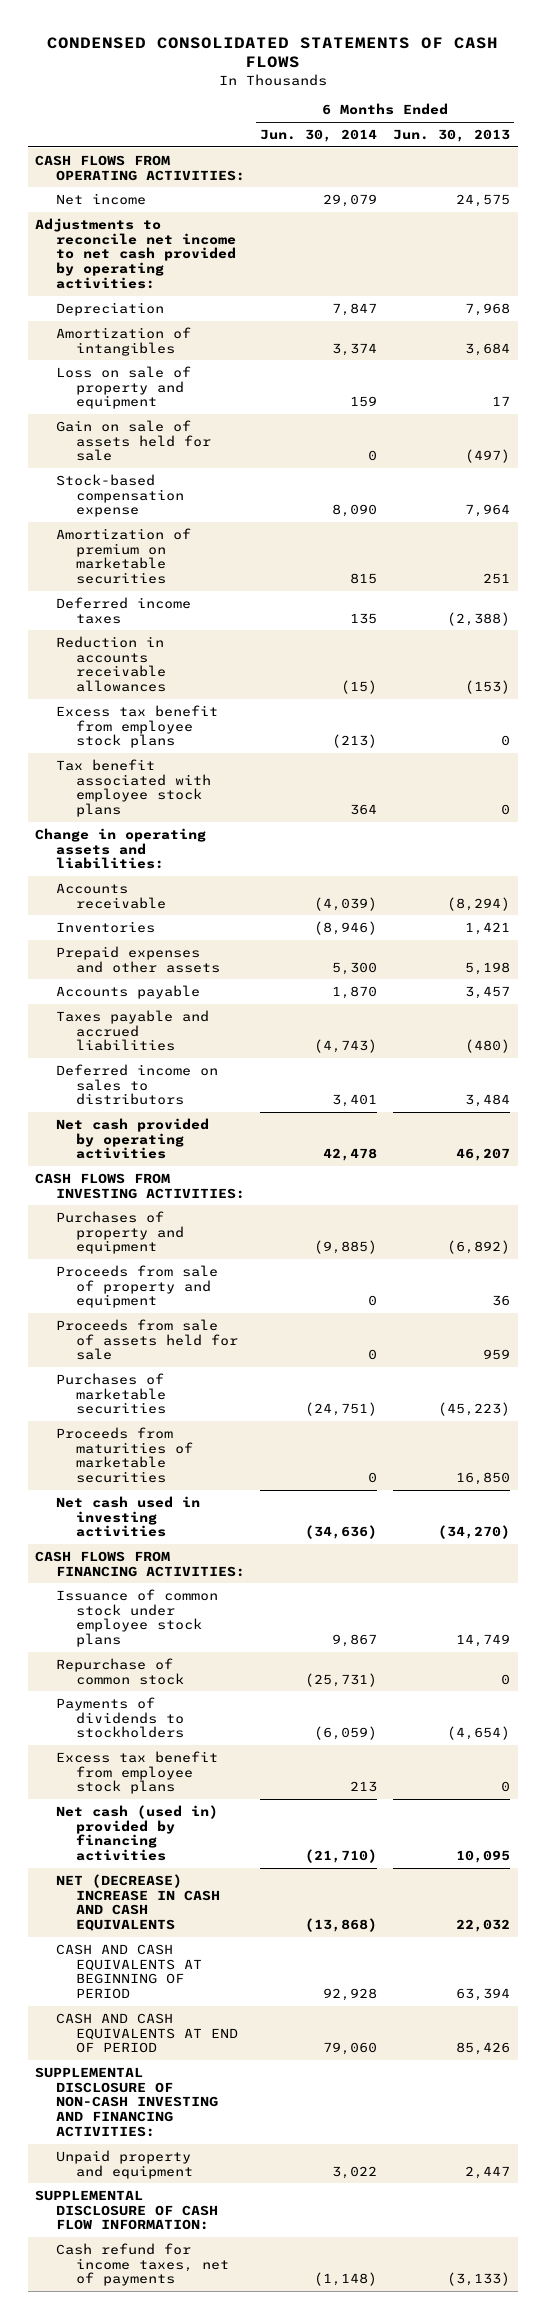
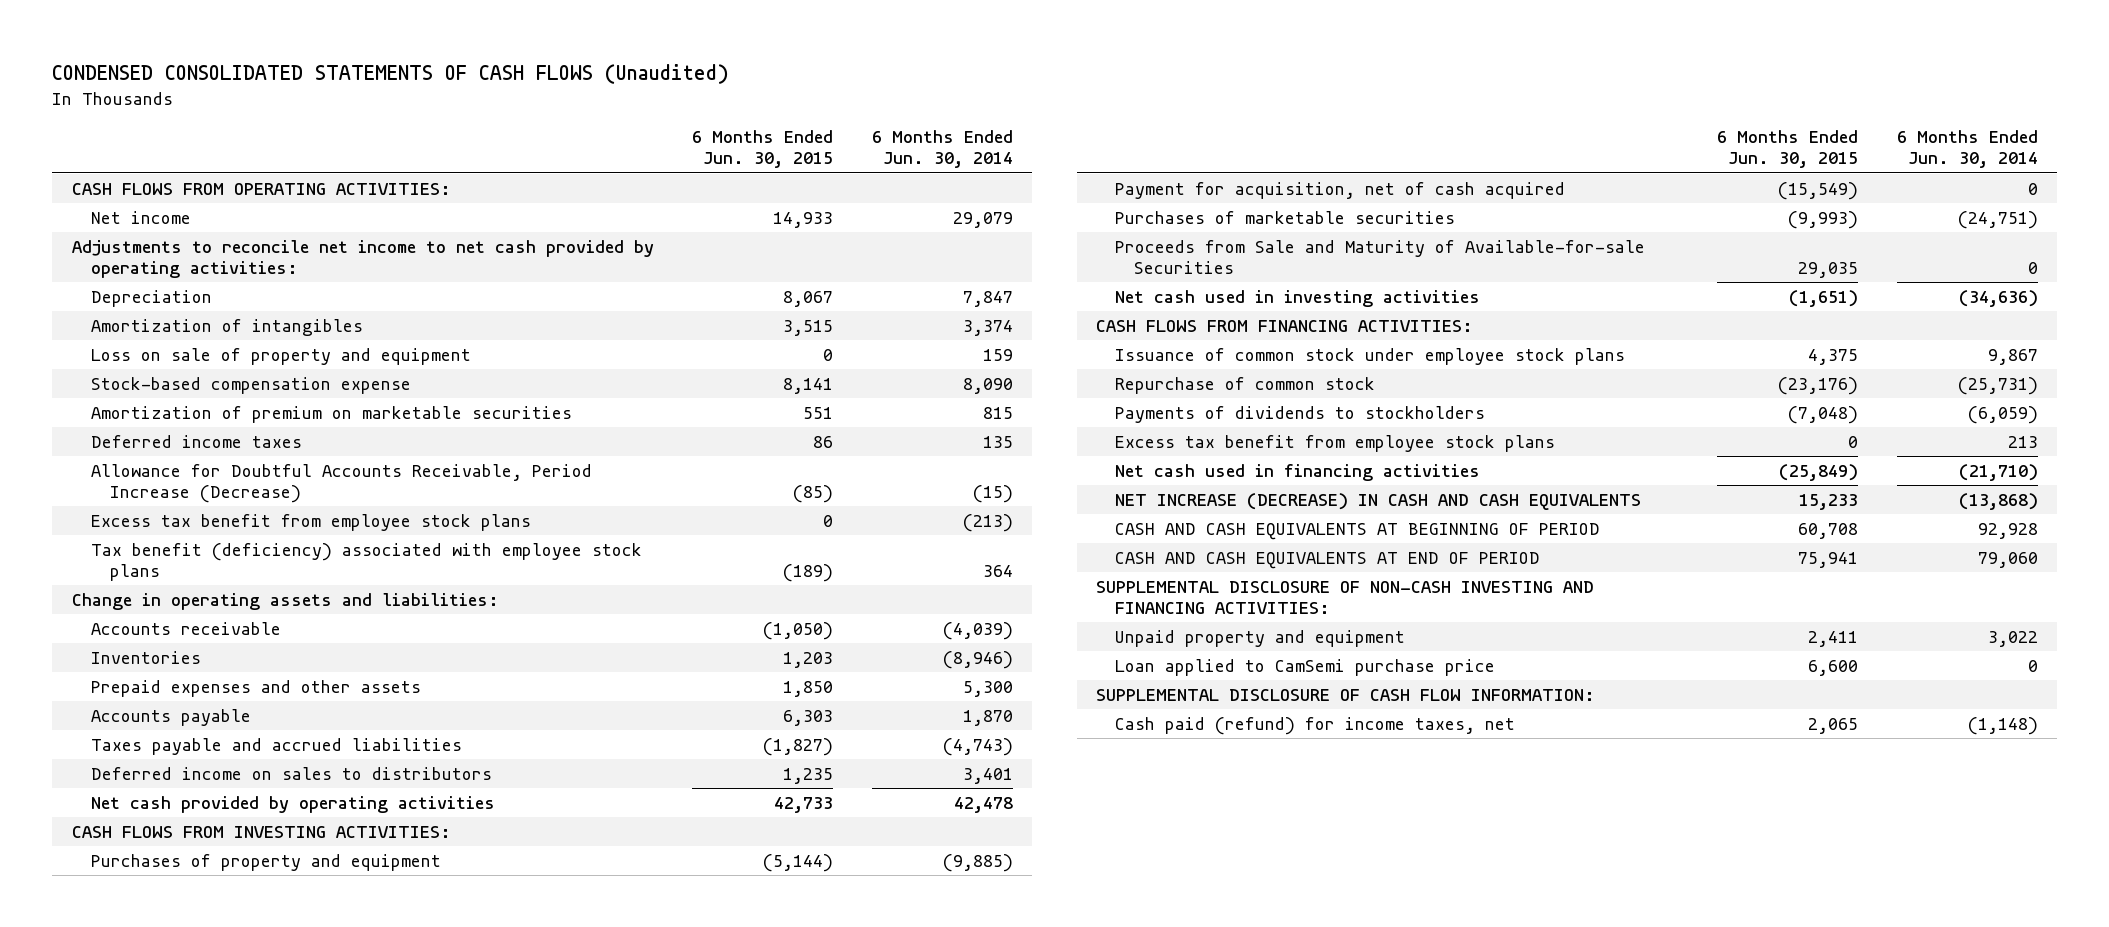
[46,36,498,69] CONDENSED CONSOLIDATED STATEMENTS OF CASH FLOWS -> [52,64,730,85] CONDENSED CONSOLIDATED STATEMENTS OF CASH FLOWS (Unaudited)
[392,129,510,143] Jun. 30, 2013 -> none
none -> [692,130,834,169] 6 Months Ended Jun. 30, 2015
[55,419,211,462] Gain on sale of assets held for sale -> none
[55,635,166,693] Reduction in accounts receivable allowances -> none
none -> [90,463,592,503] Allowance for Doubtful Accounts Receivable, Period Increase (Decrease)
[55,758,211,818] Tax benefit associated with employee stock plans -> [90,542,642,581] Tax benefit (deficiency) associated with employee stock plans
[55,1264,218,1309] Proceeds from sale of property and equipment -> none
[55,1318,238,1361] Proceeds from sale of assets held for sale -> none
none -> [1115,181,1566,199] Payment for acquisition, net of cash acquired
[55,1426,193,1484] Proceeds from maturities of marketable securities -> none
none -> [1115,239,1646,274] Proceeds from Sale and Maturity of Available-for-sale Securities
[55,1804,218,1862] Net cash (used in) provided by financing activities -> [1115,463,1481,481] Net cash used in financing activities
[55,1873,220,1932] NET (DECREASE) INCREASE IN CASH AND CASH EQUIVALENTS -> [1115,492,1642,510] NET INCREASE (DECREASE) IN CASH AND CASH EQUIVALENTS
none -> [1115,658,1496,676] Loan applied to CamSemi purchase price
[55,2242,229,2287] Cash refund for income taxes, net of payments -> [1115,716,1516,735] Cash paid (refund) for income taxes, net

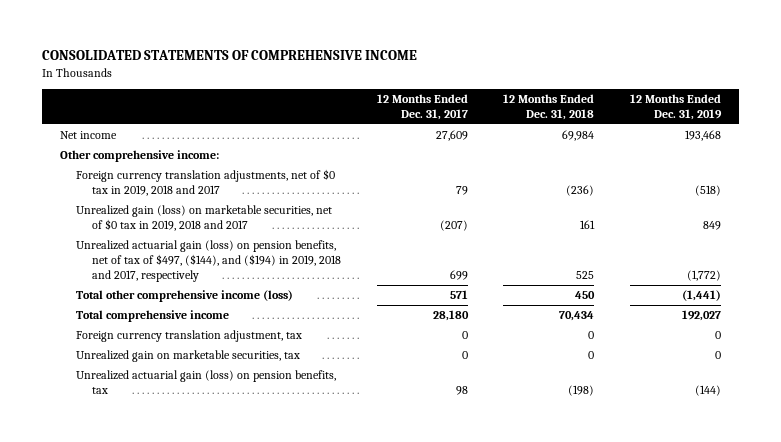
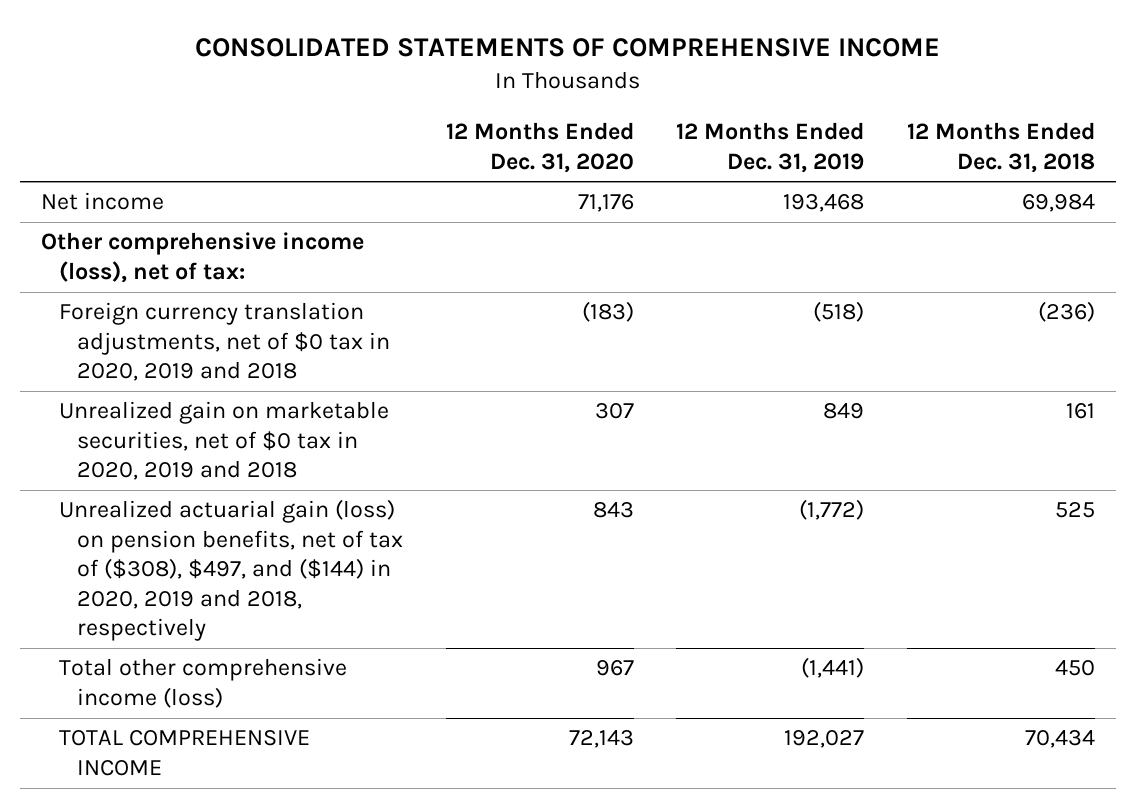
[376,93,468,120] 12 Months Ended Dec. 31, 2017 -> none
none -> [445,122,634,173] 12 Months Ended Dec. 31, 2020
[59,150,219,163] Other comprehensive income: -> [41,232,365,283] Other comprehensive income (loss), net of tax:
[75,169,335,196] Foreign currency translation adjustments, net of $0 tax in 2019, 2018 and 2017 -> [59,302,391,382] Foreign currency translation adjustments, net of $0 tax in 2020, 2019 and 2018
[75,205,332,231] Unrealized gain (loss) on marketable securities, net of $0 tax in 2019, 2018 and 2017 -> [59,401,390,481] Unrealized gain on marketable securities, net of $0 tax in 2020, 2019 and 2018
[75,240,341,282] Unrealized actuarial gain (loss) on pension benefits, net of tax of $497, ($144), and ($194) in 2019, 2018 and 2017, respectively -> [59,499,404,642] Unrealized actuarial gain (loss) on pension benefits, net of tax of ($308), $497, and ($144) in 2020, 2019 and 2018, respectively
[75,330,302,343] Foreign currency translation adjustment, tax -> none
[75,350,300,363] Unrealized gain on marketable securities, tax -> none
[75,370,336,394] Unrealized actuarial gain (loss) on pension benefits, tax -> none
[75,310,229,323] Total comprehensive income -> [59,730,311,776] TOTAL COMPREHENSIVE INCOME

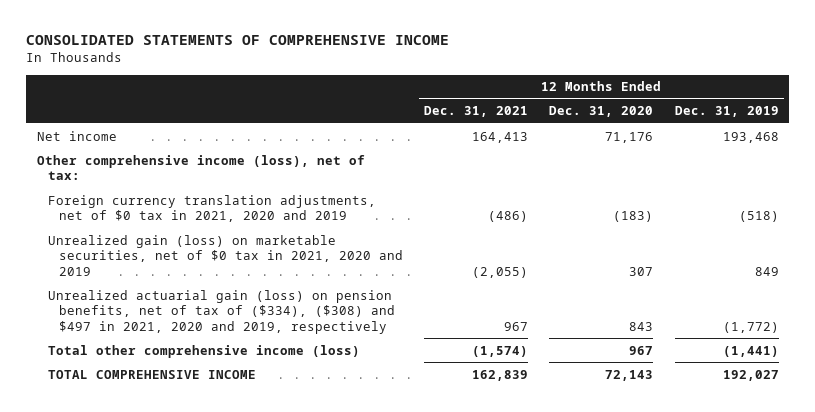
[906,122,1095,173] 12 Months Ended Dec. 31, 2018 -> none
none -> [424,106,529,118] Dec. 31, 2021
[59,302,391,382] Foreign currency translation adjustments, net of $0 tax in 2020, 2019 and 2018 -> [47,194,376,223] Foreign currency translation adjustments, net of $0 tax in 2021, 2020 and 2019
[59,401,390,481] Unrealized gain on marketable securities, net of $0 tax in 2020, 2019 and 2018 -> [47,234,403,276] Unrealized gain (loss) on marketable securities, net of $0 tax in 2021, 2020 and 2019
[59,499,404,642] Unrealized actuarial gain (loss) on pension benefits, net of tax of ($308), $497, and ($144) in 2020, 2019 and 2018, respectively -> [47,289,395,334] Unrealized actuarial gain (loss) on pension benefits, net of tax of ($334), ($308) and $497 in 2021, 2020 and 2019, respectively

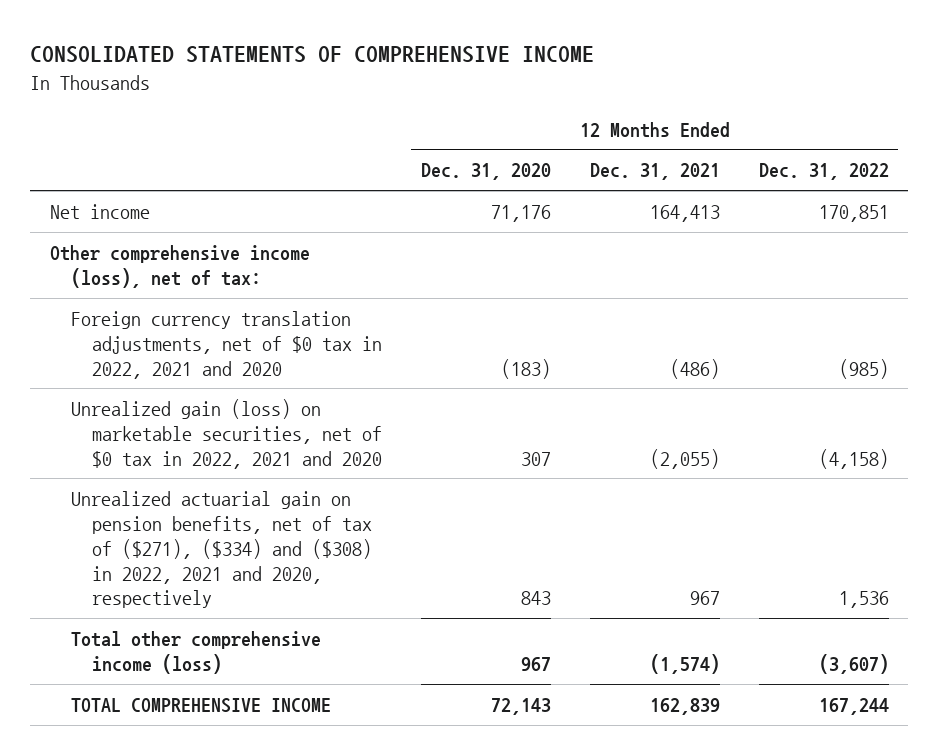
[674,106,779,118] Dec. 31, 2019 -> none
none -> [758,163,889,181] Dec. 31, 2022
[47,194,376,223] Foreign currency translation adjustments, net of $0 tax in 2021, 2020 and 2019 -> [70,310,382,379] Foreign currency translation adjustments, net of $0 tax in 2022, 2021 and 2020
[47,234,403,276] Unrealized gain (loss) on marketable securities, net of $0 tax in 2021, 2020 and 2019 -> [70,398,382,469] Unrealized gain (loss) on marketable securities, net of $0 tax in 2022, 2021 and 2020
[47,289,395,334] Unrealized actuarial gain (loss) on pension benefits, net of tax of ($334), ($308) and $497 in 2021, 2020 and 2019, respectively -> [70,490,372,609] Unrealized actuarial gain on pension benefits, net of tax of ($271), ($334) and ($308) in 2022, 2021 and 2020, respectively

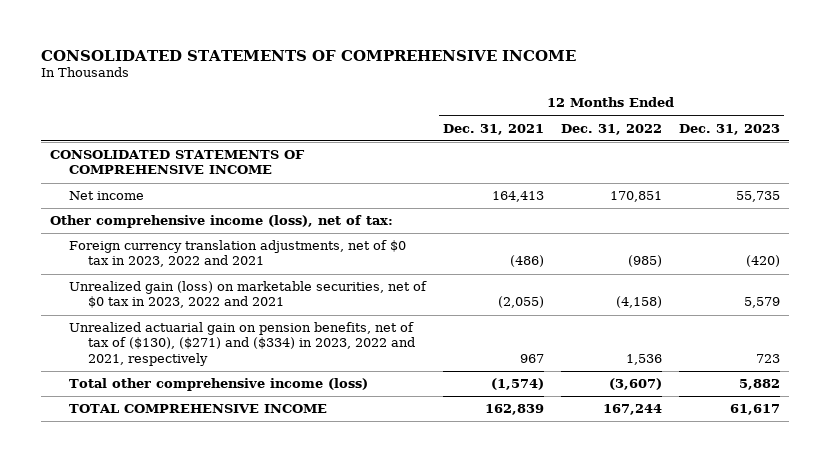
[420,163,551,181] Dec. 31, 2020 -> none
none -> [679,123,781,135] Dec. 31, 2023
none -> [49,150,305,175] CONSOLIDATED STATEMENTS OF COMPREHENSIVE INCOME
[70,310,382,379] Foreign currency translation adjustments, net of $0 tax in 2022, 2021 and 2020 -> [68,240,406,268] Foreign currency translation adjustments, net of $0 tax in 2023, 2022 and 2021
[70,398,382,469] Unrealized gain (loss) on marketable securities, net of $0 tax in 2022, 2021 and 2020 -> [68,281,427,309] Unrealized gain (loss) on marketable securities, net of $0 tax in 2023, 2022 and 2021
[70,490,372,609] Unrealized actuarial gain on pension benefits, net of tax of ($271), ($334) and ($308) in 2022, 2021 and 2020, respectively -> [68,322,415,366] Unrealized actuarial gain on pension benefits, net of tax of ($130), ($271) and ($334) in 2023, 2022 and 2021, respectively

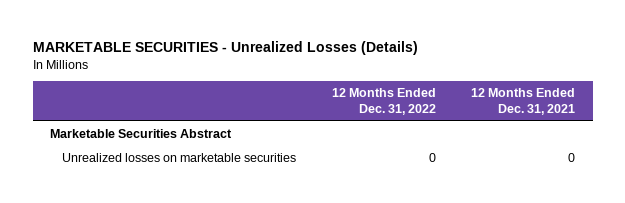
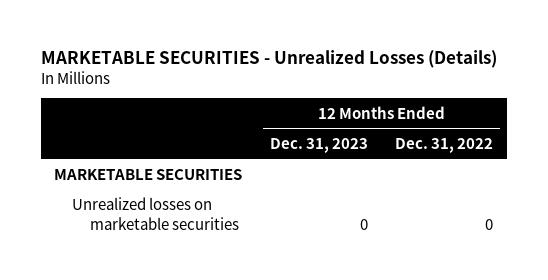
[470,88,575,115] 12 Months Ended Dec. 31, 2021 -> none
none -> [269,138,368,154] Dec. 31, 2023
[50,129,233,139] Marketable Securities Abstract -> [54,169,243,181] MARKETABLE SECURITIES

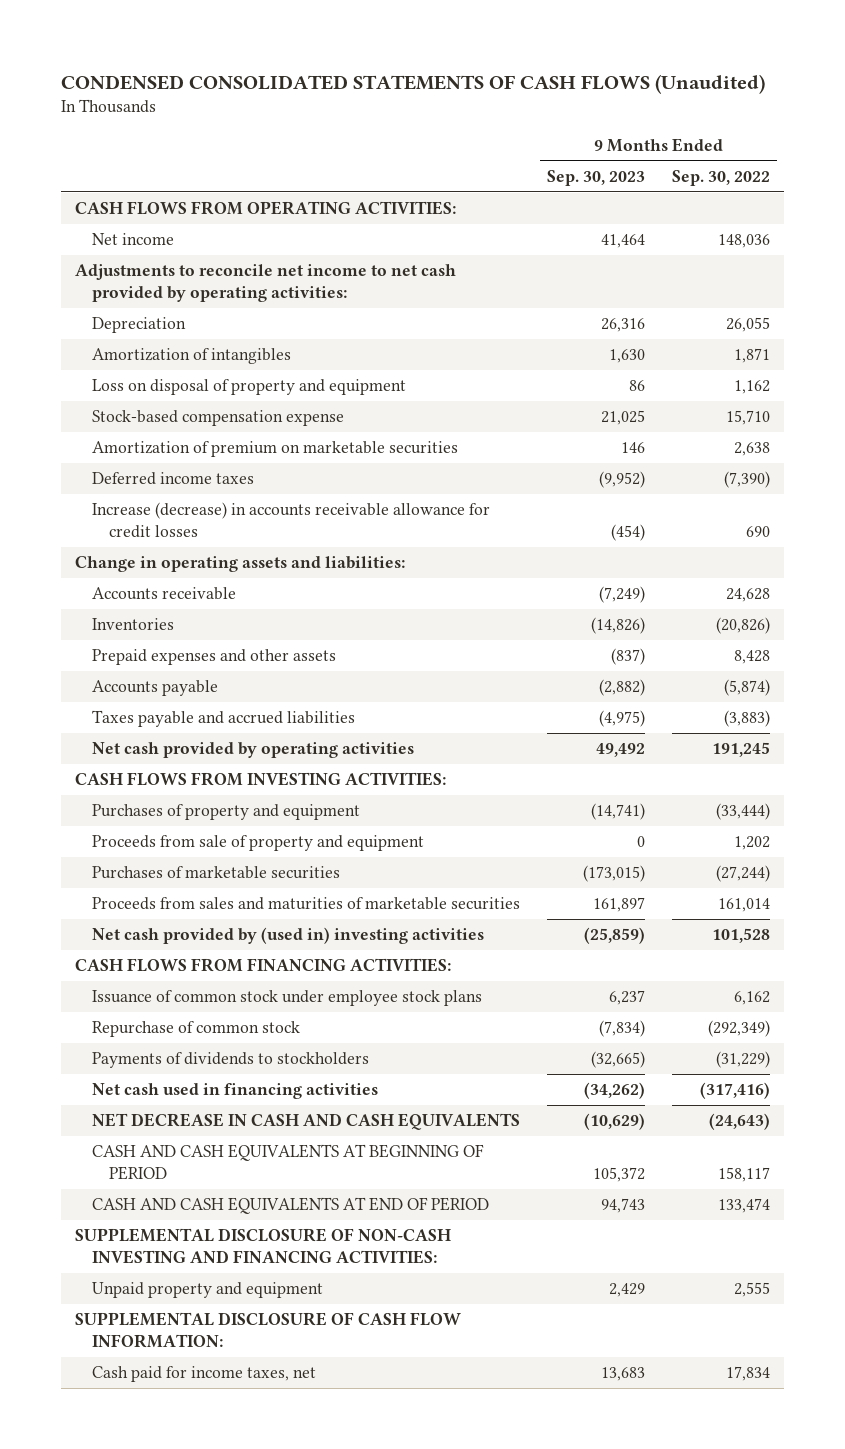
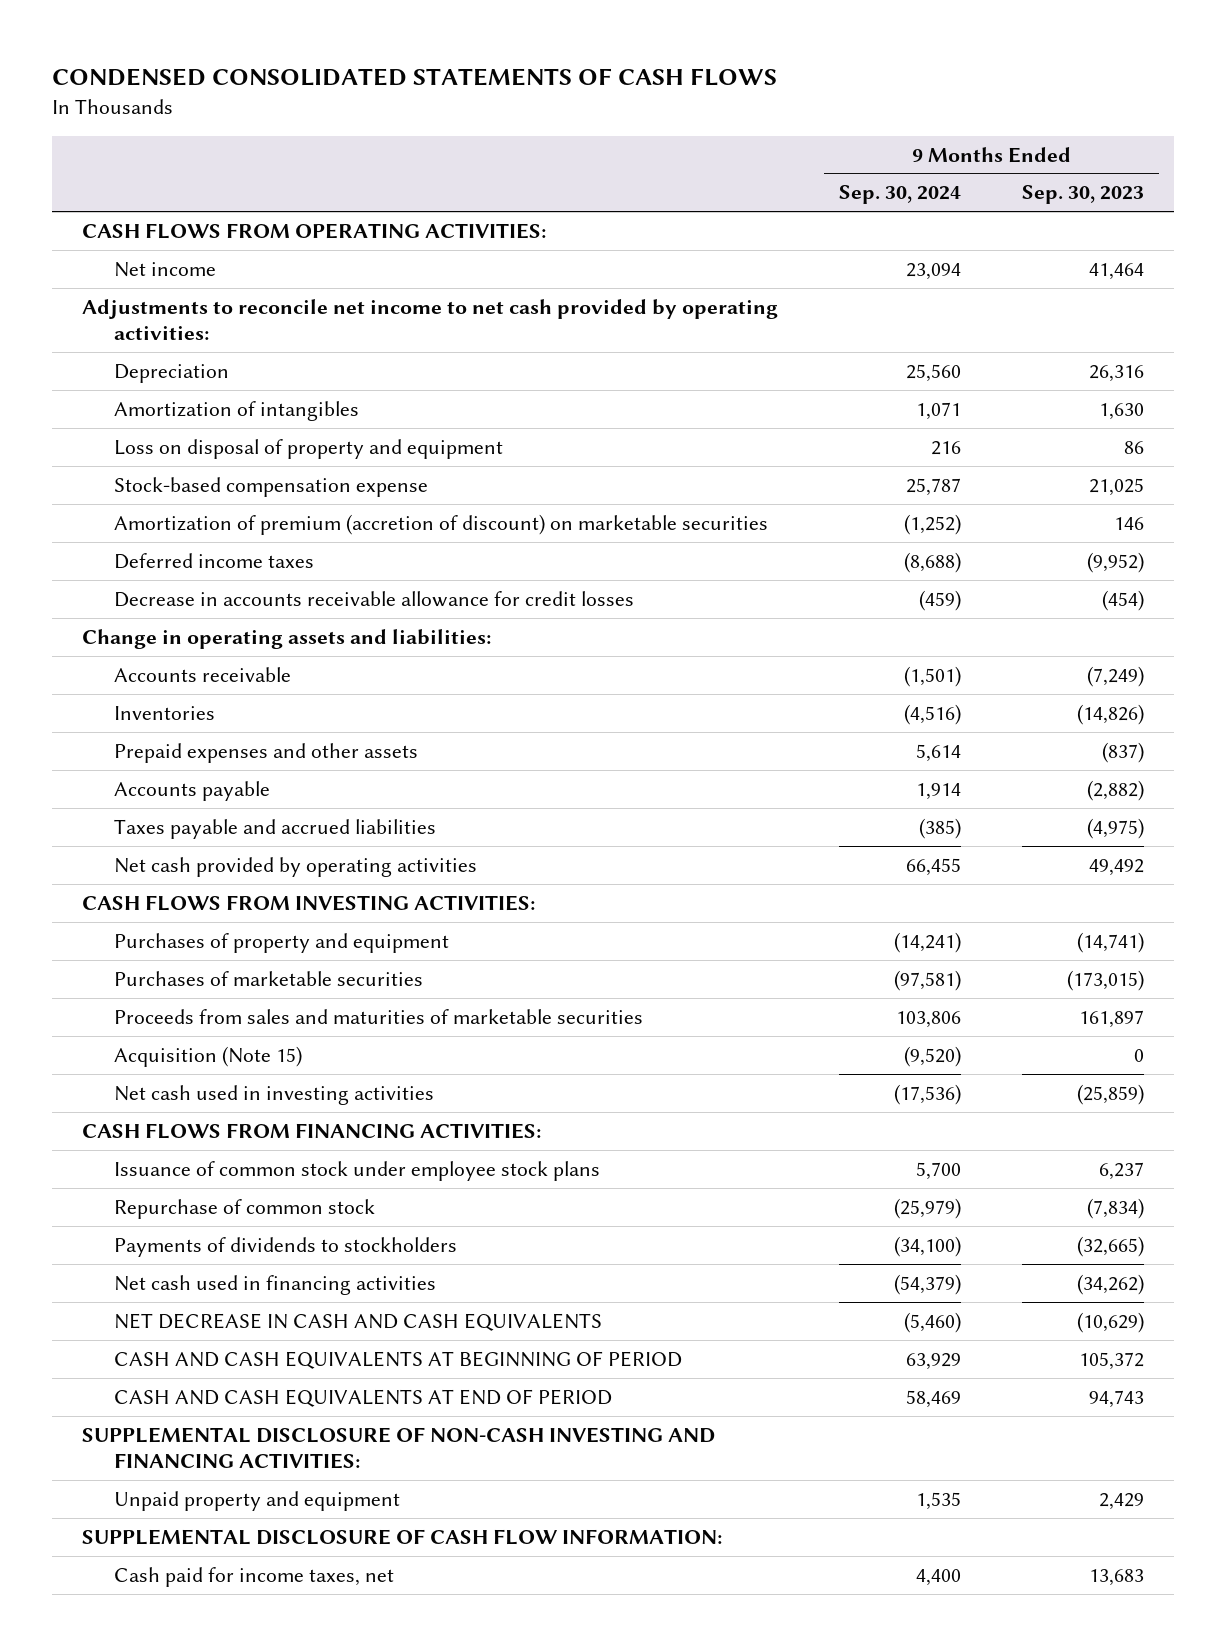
[61,73,766,94] CONDENSED CONSOLIDATED STATEMENTS OF CASH FLOWS (Unaudited) -> [51,68,777,87] CONDENSED CONSOLIDATED STATEMENTS OF CASH FLOWS
[672,169,771,186] Sep. 30, 2022 -> none
none -> [839,185,962,205] Sep. 30, 2024
[92,441,459,458] Amortization of premium on marketable securities -> [114,513,769,535] Amortization of premium (accretion of discount) on marketable securities
[92,502,491,538] Increase (decrease) in accounts receivable allowance for credit losses -> [114,590,635,607] Decrease in accounts receivable allowance for credit losses
[92,835,425,852] Proceeds from sale of property and equipment -> none
none -> [114,1045,303,1067] Acquisition (Note 15)
[92,927,485,945] Net cash provided by (used in) investing activities -> [114,1084,435,1105] Net cash used in investing activities

